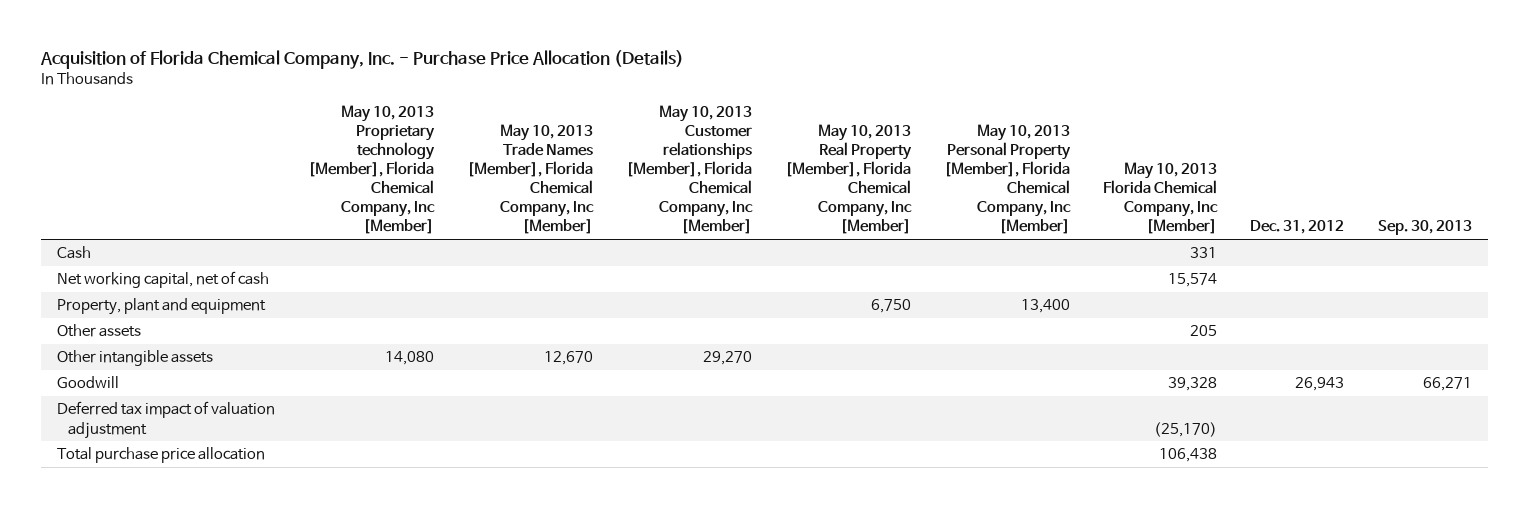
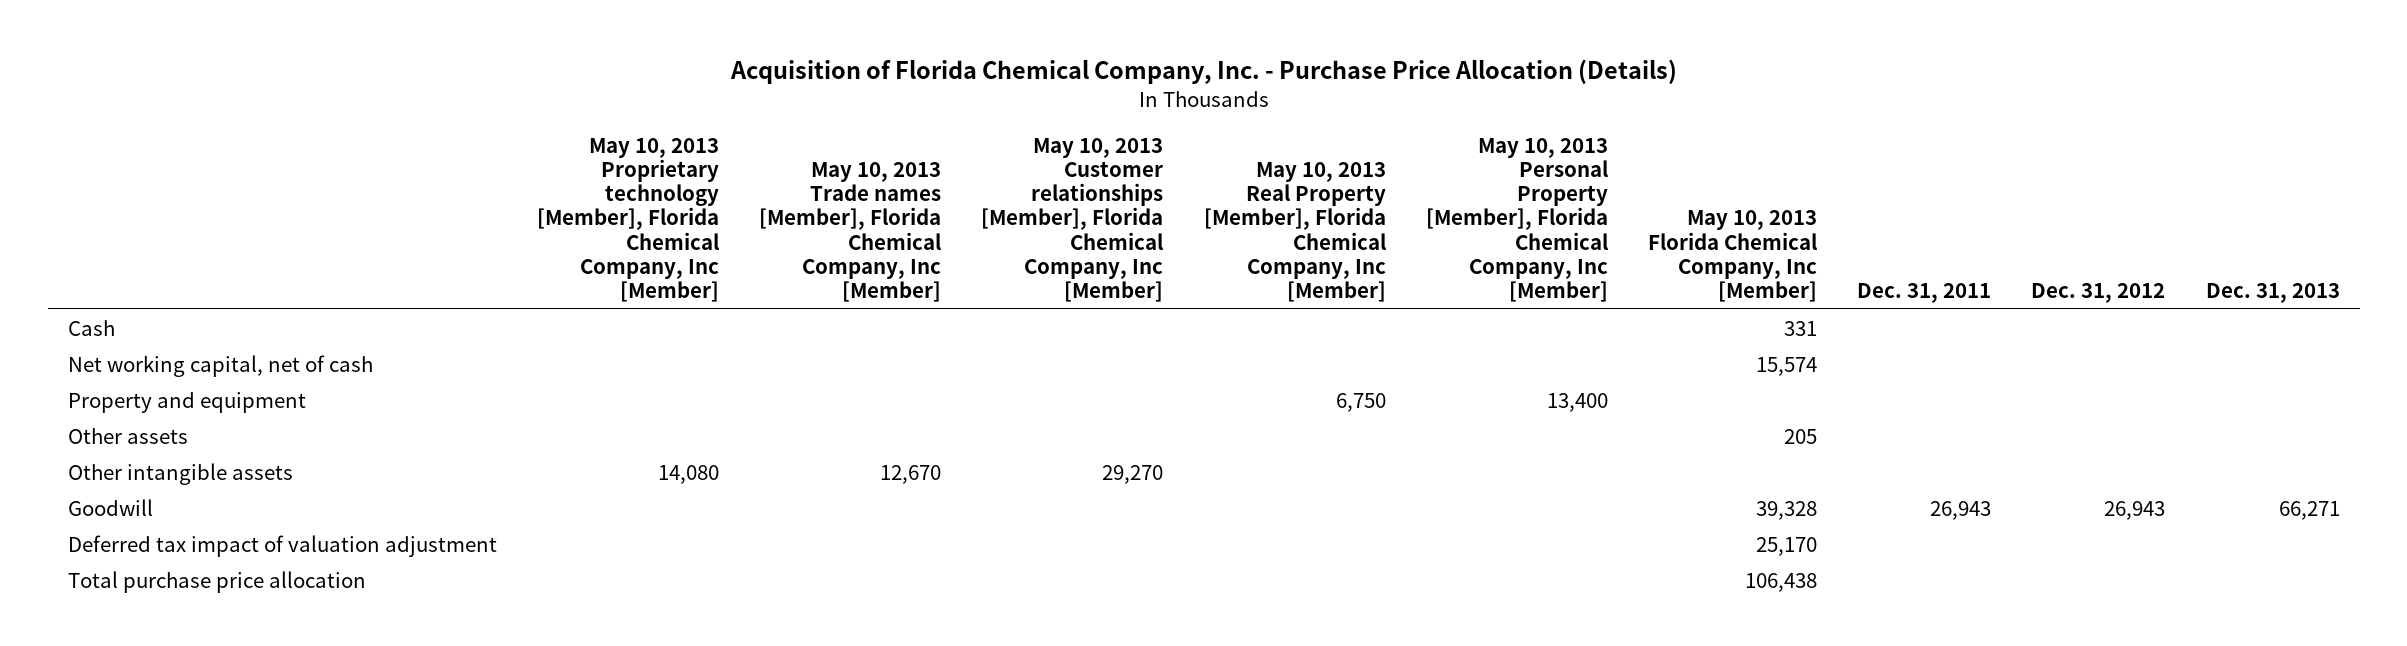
[467,124,595,235] May 10, 2013 Trade Names [Member], Florida Chemical Company, Inc [Member] -> none
[1377,220,1472,236] Sep. 30, 2013 -> none
none -> [759,161,942,303] May 10, 2013 Trade names [Member], Florida Chemical Company, Inc [Member]
none -> [1857,283,1992,304] Dec. 31, 2011
none -> [2205,283,2340,304] Dec. 31, 2013
[57,298,267,316] Property, plant and equipment -> [67,391,306,413] Property and equipment
[1154,421,1218,437] (25,170) -> [1756,536,1818,556] 25,170

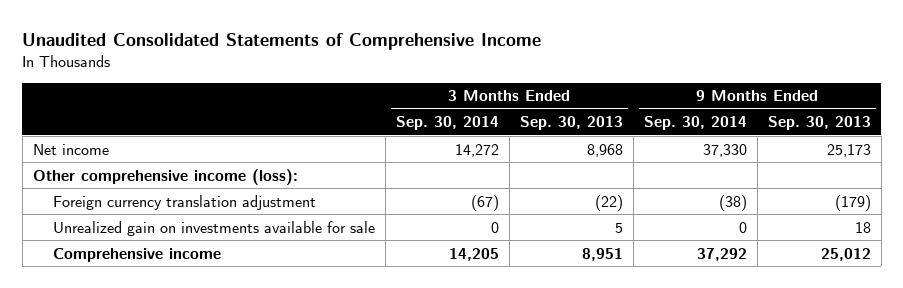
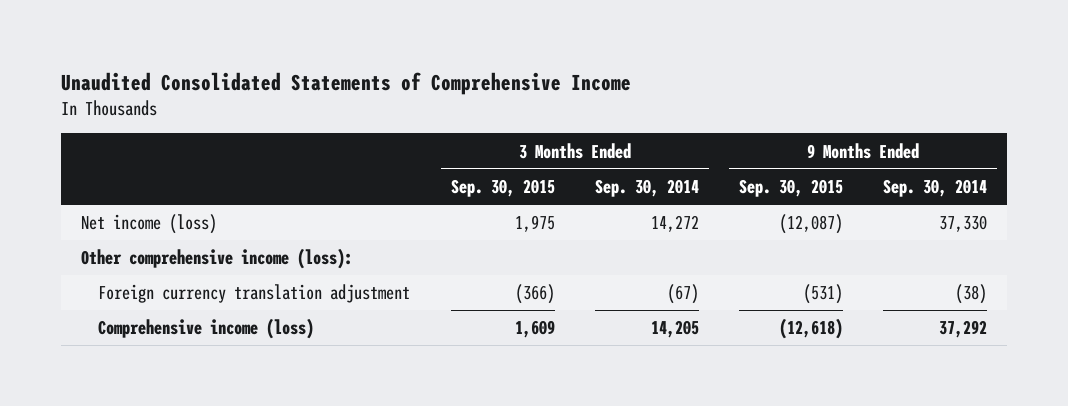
[519,116,623,131] Sep. 30, 2013 -> none
[767,116,871,131] Sep. 30, 2013 -> none
none -> [450,179,555,198] Sep. 30, 2015
none -> [738,179,843,198] Sep. 30, 2015
[32,143,109,155] Net income -> [81,214,218,235] Net income (loss)
[53,220,376,236] Unrealized gain on investments available for sale -> none
[53,247,222,262] Comprehensive income -> [98,318,315,340] Comprehensive income (loss)

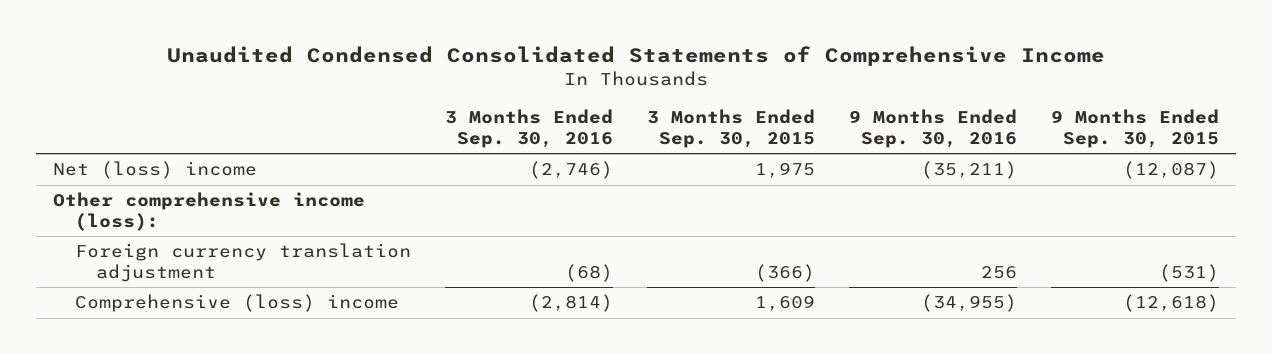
[60,71,631,95] Unaudited Consolidated Statements of Comprehensive Income -> [167,46,1106,67] Unaudited Condensed Consolidated Statements of Comprehensive Income
[594,179,699,198] Sep. 30, 2014 -> none
[882,179,987,198] Sep. 30, 2014 -> none
none -> [444,108,613,148] 3 Months Ended Sep. 30, 2016
none -> [849,108,1018,148] 9 Months Ended Sep. 30, 2016
[81,214,218,235] Net income (loss) -> [52,161,257,180] Net (loss) income
[98,318,315,340] Comprehensive income (loss) -> [74,294,399,313] Comprehensive (loss) income

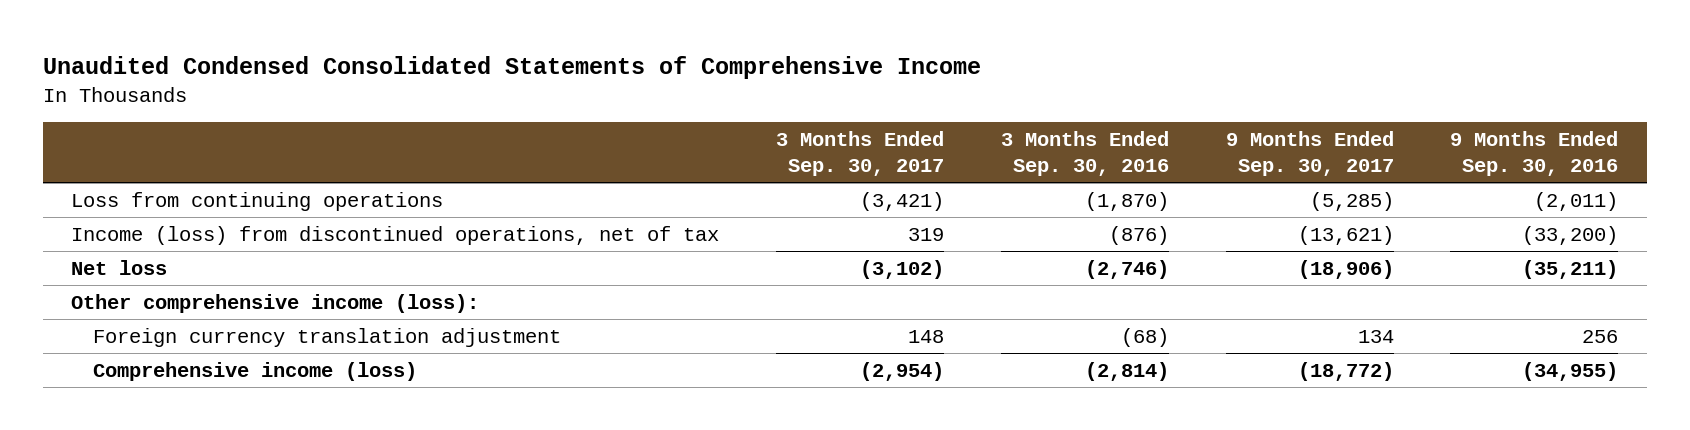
[646,108,815,148] 3 Months Ended Sep. 30, 2015 -> none
[1051,108,1220,148] 9 Months Ended Sep. 30, 2015 -> none
none -> [776,130,945,176] 3 Months Ended Sep. 30, 2017
none -> [1225,130,1394,176] 9 Months Ended Sep. 30, 2017
none -> [71,191,444,211] Loss from continuing operations
none -> [71,225,720,245] Income (loss) from discontinued operations, net of tax
[52,161,257,180] Net (loss) income -> [71,259,168,275] Net loss
[74,294,399,313] Comprehensive (loss) income -> [93,361,418,381] Comprehensive income (loss)

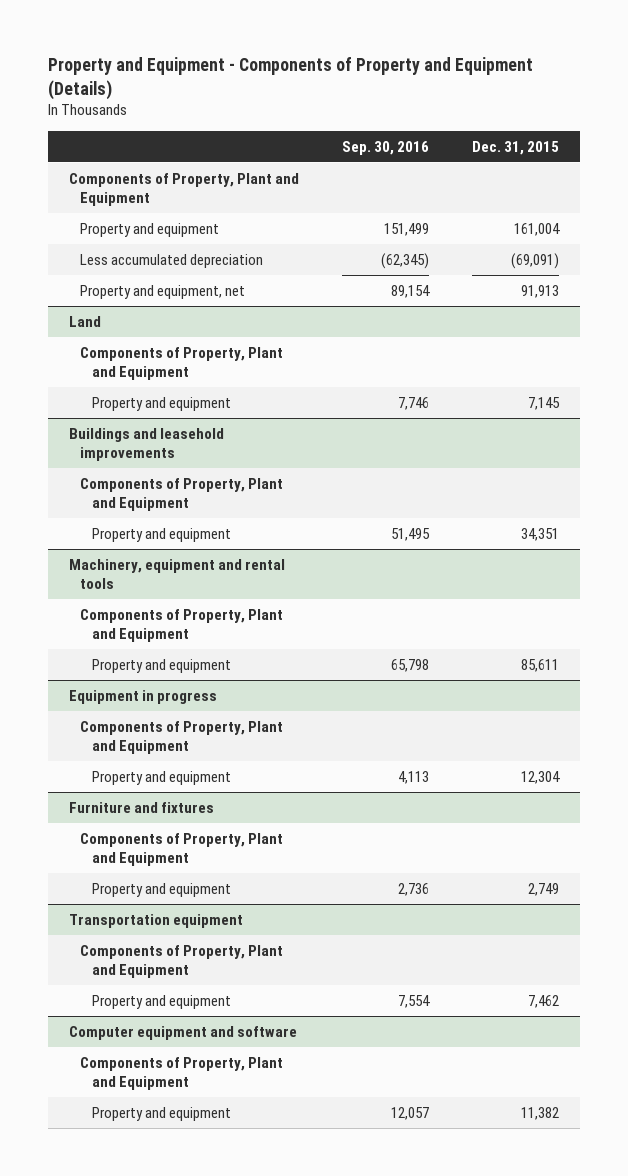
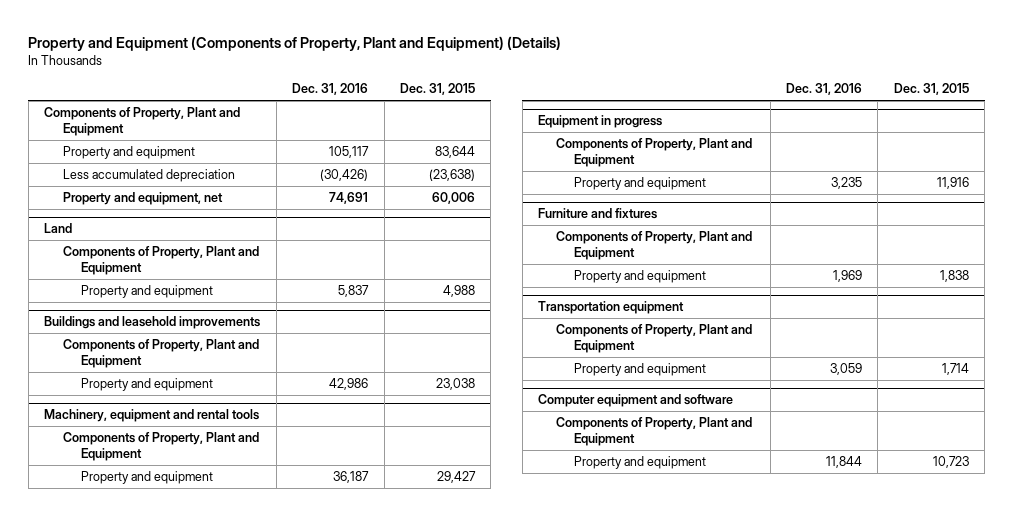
[47,57,533,100] Property and Equipment - Components of Property and Equipment (Details) -> [28,35,562,51] Property and Equipment (Components of Property, Plant and Equipment) (Details)
[341,140,429,155] Sep. 30, 2016 -> none
none -> [292,83,369,96] Dec. 31, 2016
[513,222,560,236] 161,004 -> [435,146,476,159] 83,644
[510,252,559,269] (69,091) -> [429,169,476,182] (23,638)
[520,284,559,298] 91,913 -> [432,192,476,205] 60,006
[527,396,560,410] 7,145 -> [443,285,476,298] 4,988
[520,527,559,541] 34,351 -> [436,378,476,391] 23,038
[520,658,559,672] 85,611 -> [437,471,477,484] 29,427
[520,770,560,784] 12,304 -> [936,177,969,190] 11,916
[527,882,559,896] 2,749 -> [939,270,969,283] 1,838
[527,994,559,1008] 7,462 -> [941,363,969,376] 1,714
[520,1106,559,1120] 11,382 -> [932,456,969,469] 10,723

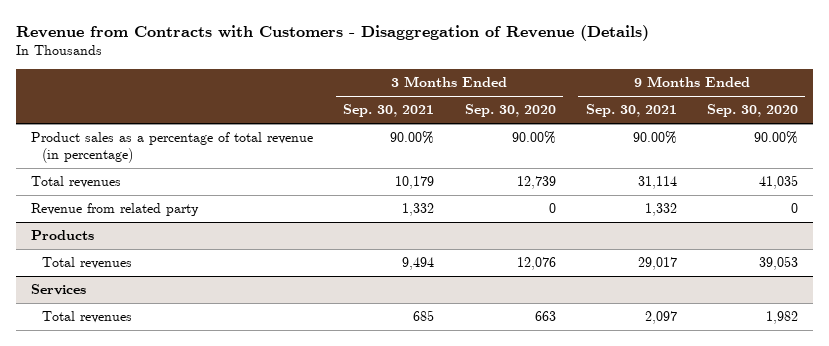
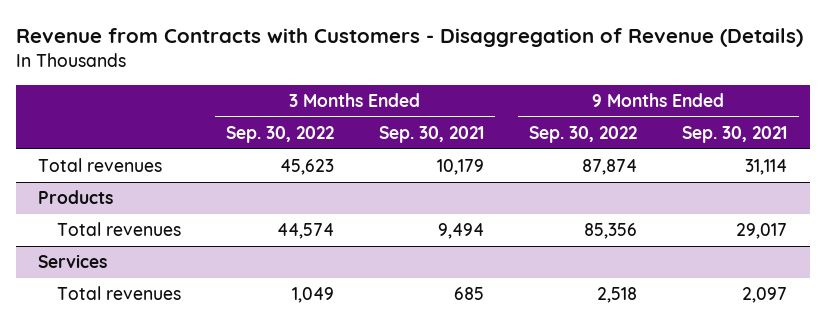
[464,104,556,118] Sep. 30, 2020 -> none
[706,104,798,118] Sep. 30, 2020 -> none
none -> [225,125,334,143] Sep. 30, 2022
none -> [529,125,638,143] Sep. 30, 2022
[31,132,314,163] Product sales as a percentage of total revenue (in percentage) -> none
[31,203,200,217] Revenue from related party -> none

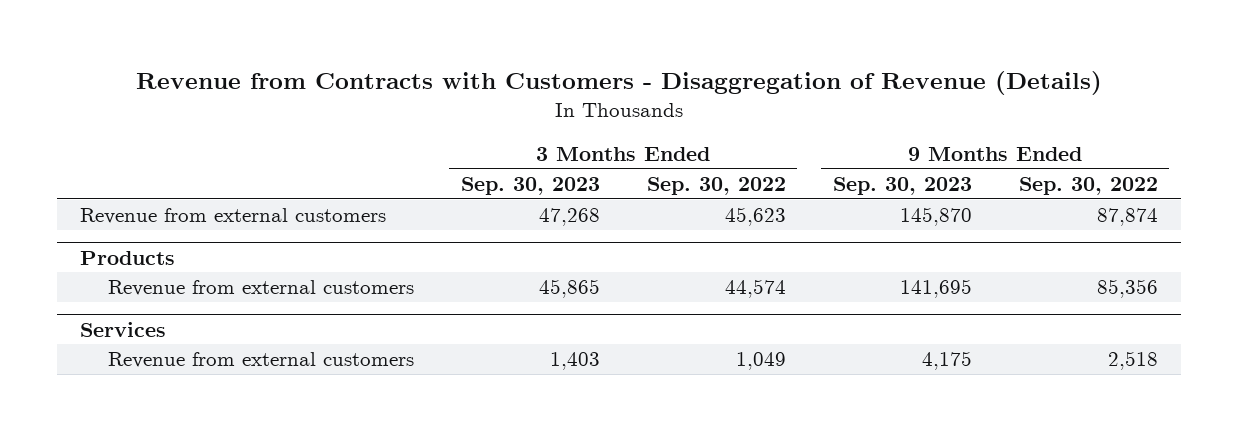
[379,125,485,143] Sep. 30, 2021 -> none
[682,125,788,143] Sep. 30, 2021 -> none
none -> [460,176,600,195] Sep. 30, 2023
none -> [832,176,972,195] Sep. 30, 2023
[38,158,163,173] Total revenues -> [80,208,387,225] Revenue from external customers
[56,222,181,237] Total revenues -> [107,280,414,297] Revenue from external customers
[56,286,181,301] Total revenues -> [107,352,414,369] Revenue from external customers

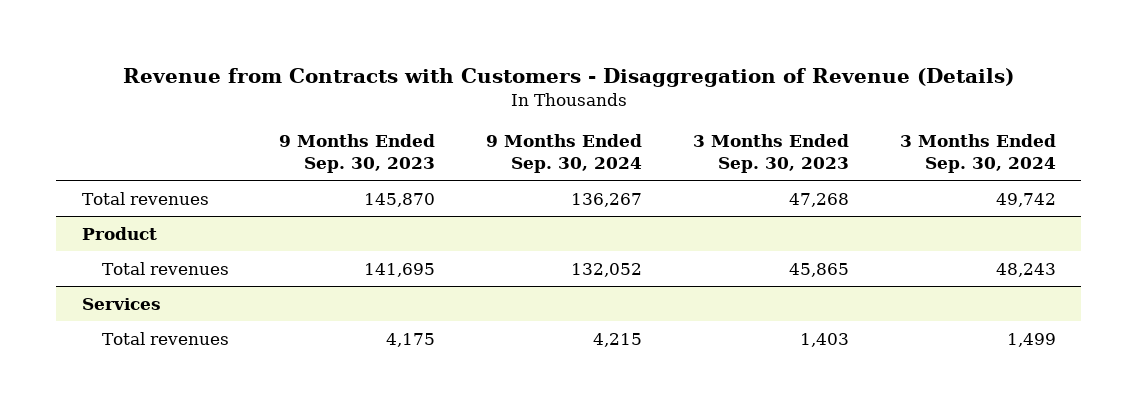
[646,176,786,195] Sep. 30, 2022 -> none
[1018,176,1158,195] Sep. 30, 2022 -> none
none -> [486,133,643,174] 9 Months Ended Sep. 30, 2024
none -> [899,133,1056,174] 3 Months Ended Sep. 30, 2024
[80,208,387,225] Revenue from external customers -> [81,191,209,205] Total revenues
[80,250,176,265] Products -> [81,226,157,240] Product
[107,280,414,297] Revenue from external customers -> [101,261,229,275] Total revenues
[107,352,414,369] Revenue from external customers -> [101,331,229,345] Total revenues

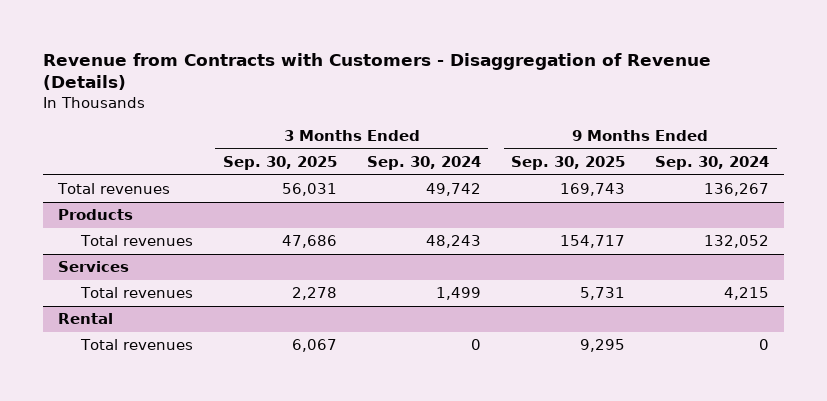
[279,133,436,174] 9 Months Ended Sep. 30, 2023 -> none
[692,133,849,174] 3 Months Ended Sep. 30, 2023 -> none
none -> [222,156,337,171] Sep. 30, 2025
none -> [511,156,626,171] Sep. 30, 2025
[81,226,157,240] Product -> [58,209,134,221] Products
none -> [58,313,114,325] Rental
none -> [79,339,193,351] Total revenues

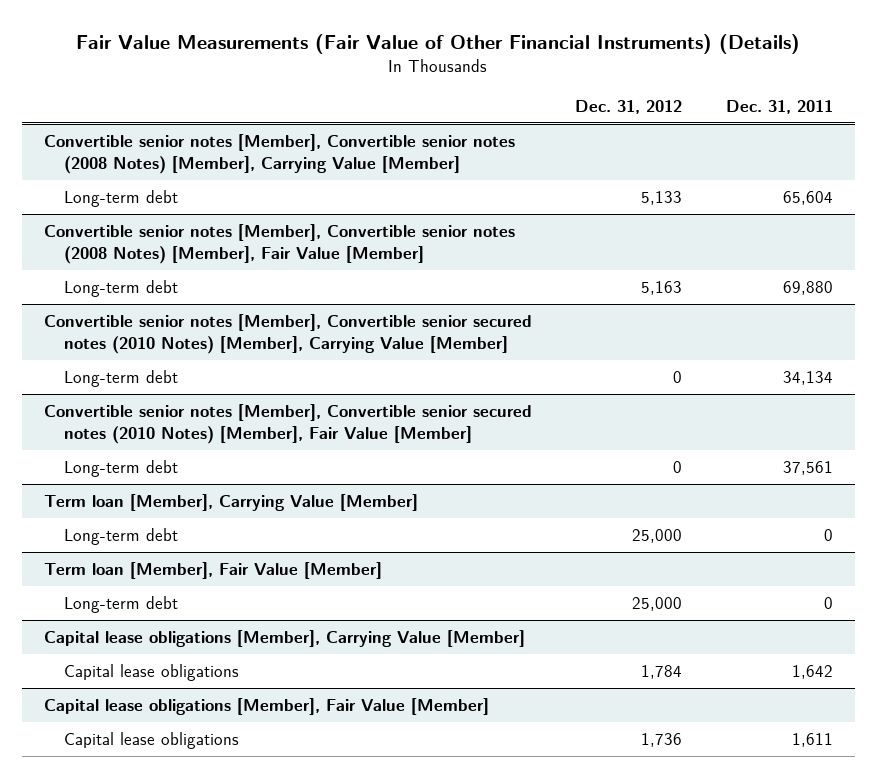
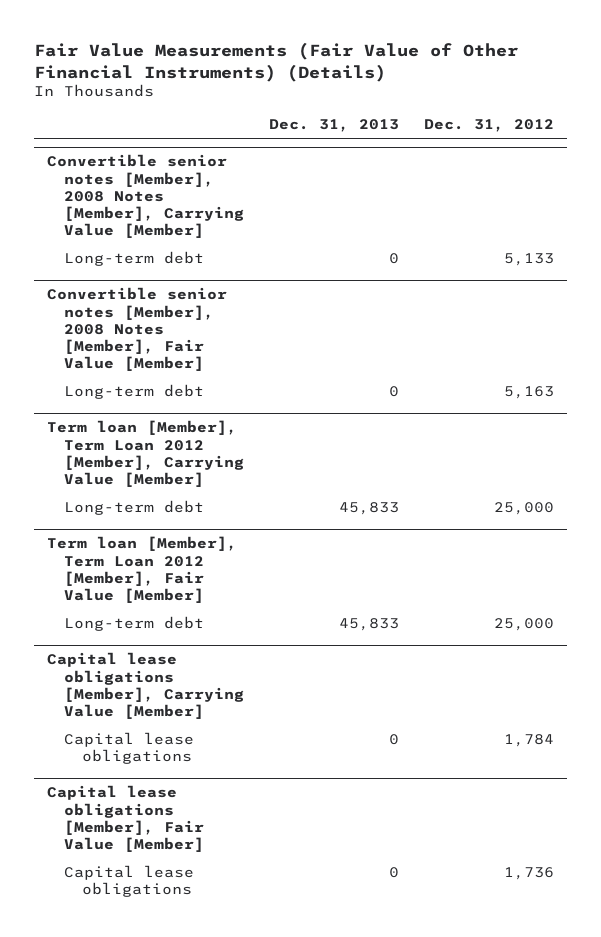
[725,99,833,114] Dec. 31, 2011 -> none
none -> [269,119,400,133] Dec. 31, 2013
[43,133,515,174] Convertible senior notes [Member], Convertible senior notes (2008 Notes) [Member], Carrying Value [Member] -> [46,154,245,238] Convertible senior notes [Member], 2008 Notes [Member], Carrying Value [Member]
[43,223,515,264] Convertible senior notes [Member], Convertible senior notes (2008 Notes) [Member], Fair Value [Member] -> [46,287,227,371] Convertible senior notes [Member], 2008 Notes [Member], Fair Value [Member]
[43,313,532,354] Convertible senior notes [Member], Convertible senior secured notes (2010 Notes) [Member], Carrying Value [Member] -> none
[64,369,179,387] Long-term debt -> none
[43,403,532,444] Convertible senior notes [Member], Convertible senior secured notes (2010 Notes) [Member], Fair Value [Member] -> none
[64,459,179,477] Long-term debt -> none
[43,493,418,511] Term loan [Member], Carrying Value [Member] -> [46,420,245,487] Term loan [Member], Term Loan 2012 [Member], Carrying Value [Member]
[43,561,382,579] Term loan [Member], Fair Value [Member] -> [46,536,237,603] Term loan [Member], Term Loan 2012 [Member], Fair Value [Member]

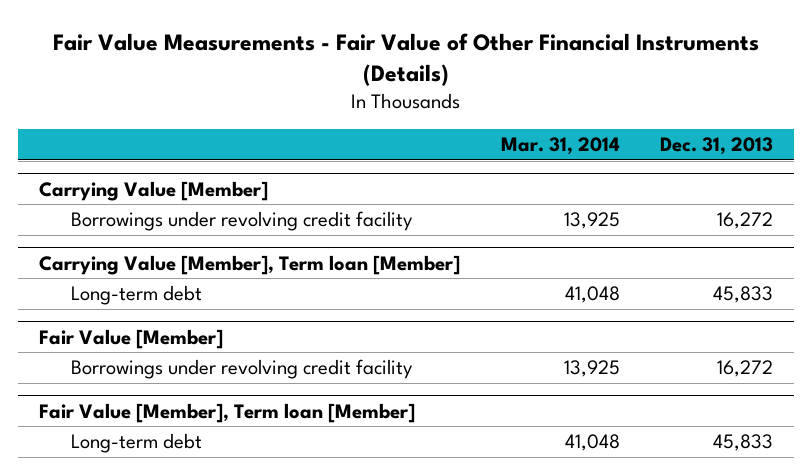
[34,41,519,82] Fair Value Measurements (Fair Value of Other Financial Instruments) (Details) -> [53,32,760,87] Fair Value Measurements - Fair Value of Other Financial Instruments (Details)
[424,119,555,133] Dec. 31, 2012 -> none
none -> [500,136,620,155] Mar. 31, 2014
[46,154,245,238] Convertible senior notes [Member], 2008 Notes [Member], Carrying Value [Member] -> none
[64,250,205,266] Long-term debt -> none
[46,287,227,371] Convertible senior notes [Member], 2008 Notes [Member], Fair Value [Member] -> none
[64,383,205,399] Long-term debt -> none
none -> [38,180,268,201] Carrying Value [Member]
none -> [70,211,413,232] Borrowings under revolving credit facility
[46,420,245,487] Term loan [Member], Term Loan 2012 [Member], Carrying Value [Member] -> [38,254,460,275] Carrying Value [Member], Term loan [Member]
none -> [38,328,223,349] Fair Value [Member]
none -> [70,359,413,380] Borrowings under revolving credit facility
[46,536,237,603] Term loan [Member], Term Loan 2012 [Member], Fair Value [Member] -> [38,402,415,423] Fair Value [Member], Term loan [Member]
[46,652,245,719] Capital lease obligations [Member], Carrying Value [Member] -> none
[64,731,195,764] Capital lease obligations -> none
[46,785,205,852] Capital lease obligations [Member], Fair Value [Member] -> none
[64,864,195,897] Capital lease obligations -> none

